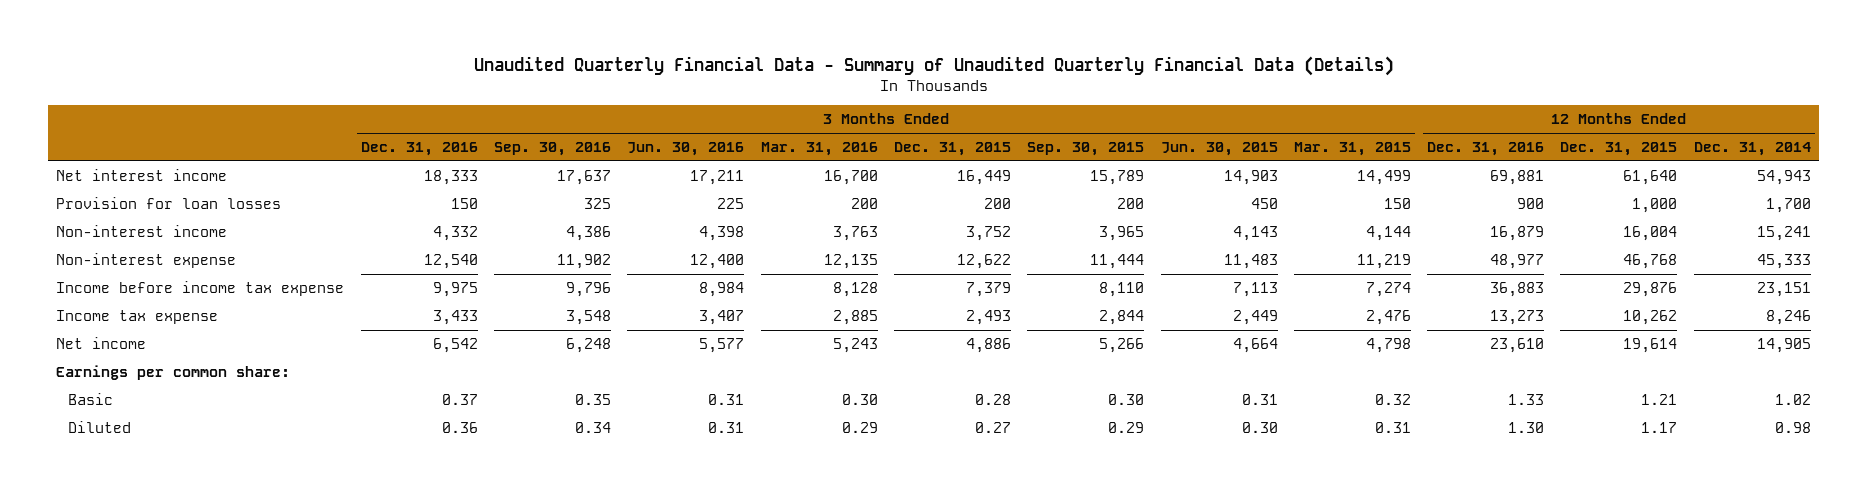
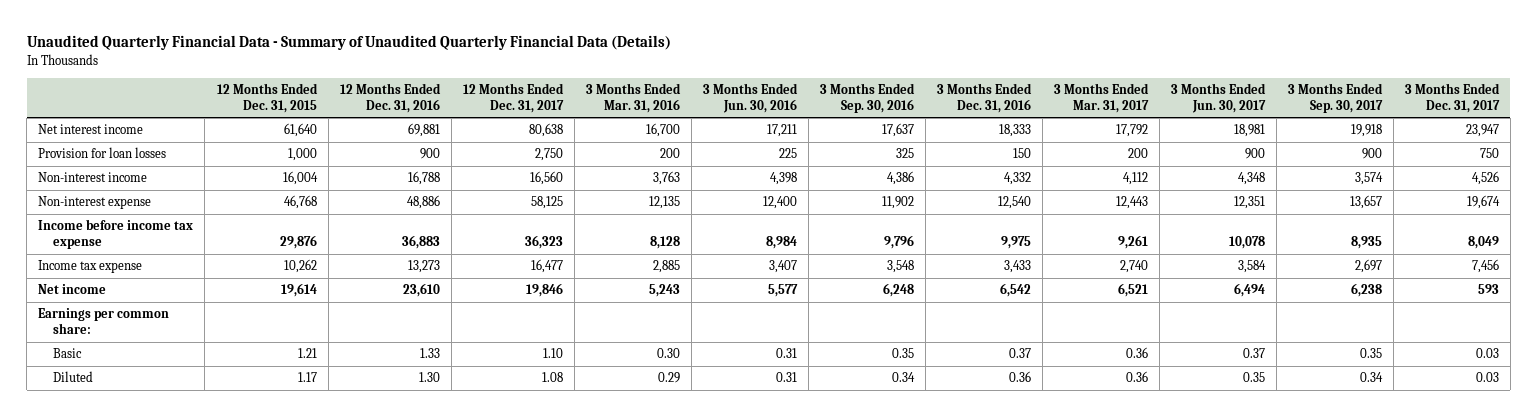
[893,141,1011,156] Dec. 31, 2015 -> none
[1027,141,1145,156] Sep. 30, 2015 -> none
[1160,141,1278,156] Jun. 30, 2015 -> none
[1293,141,1411,156] Mar. 31, 2015 -> none
[1693,141,1811,156] Dec. 31, 2014 -> none
none -> [462,82,564,113] 12 Months Ended Dec. 31, 2017
none -> [1053,82,1149,113] 3 Months Ended Mar. 31, 2017
none -> [1170,82,1266,113] 3 Months Ended Jun. 30, 2017
none -> [1287,82,1383,113] 3 Months Ended Sep. 30, 2017
none -> [1404,82,1500,113] 3 Months Ended Dec. 31, 2017
[1490,225,1545,241] 16,879 -> [407,171,440,186] 16,788
[1490,253,1545,269] 48,977 -> [406,195,440,210] 48,886

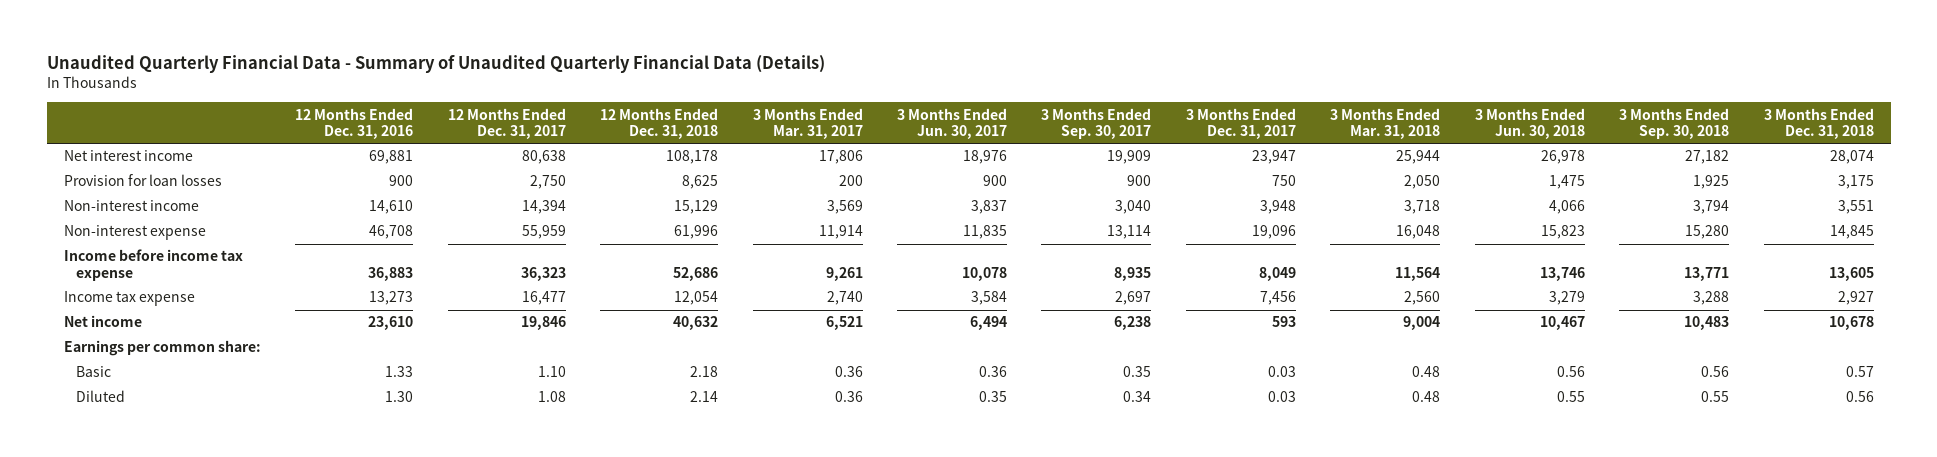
[216,82,318,113] 12 Months Ended Dec. 31, 2015 -> none
[585,82,681,113] 3 Months Ended Mar. 31, 2016 -> none
[702,82,798,113] 3 Months Ended Jun. 30, 2016 -> none
[819,82,915,113] 3 Months Ended Sep. 30, 2016 -> none
[936,82,1032,113] 3 Months Ended Dec. 31, 2016 -> none
none -> [600,107,719,140] 12 Months Ended Dec. 31, 2018
none -> [1330,107,1441,140] 3 Months Ended Mar. 31, 2018
none -> [1474,107,1585,140] 3 Months Ended Jun. 30, 2018
none -> [1619,107,1730,140] 3 Months Ended Sep. 30, 2018
none -> [1763,107,1874,140] 3 Months Ended Dec. 31, 2018
[1115,124,1148,138] 17,792 -> [818,150,863,165] 17,806
[1233,124,1265,138] 18,981 -> [962,150,1007,165] 18,976
[1350,124,1382,138] 19,918 -> [1107,150,1152,165] 19,909
[407,171,440,186] 16,788 -> [369,200,414,215] 14,610
[529,171,563,186] 16,560 -> [521,200,566,215] 14,394
[1122,172,1148,186] 4,112 -> [826,200,863,215] 3,569
[1237,172,1265,186] 4,348 -> [970,200,1007,215] 3,837
[1354,172,1383,186] 3,574 -> [1115,200,1152,215] 3,040
[1471,171,1499,186] 4,526 -> [1259,200,1296,215] 3,948
[406,195,440,210] 48,886 -> [369,225,414,240] 46,708
[530,196,563,210] 58,125 -> [521,225,566,240] 55,959
[1115,196,1148,210] 12,443 -> [818,225,863,240] 11,914
[1233,196,1265,210] 12,351 -> [962,225,1007,240] 11,835
[1349,195,1382,210] 13,657 -> [1107,225,1152,240] 13,114
[1466,195,1500,210] 19,674 -> [1251,225,1296,240] 19,096
[1242,348,1265,359] 0.37 -> [978,366,1007,378] 0.36

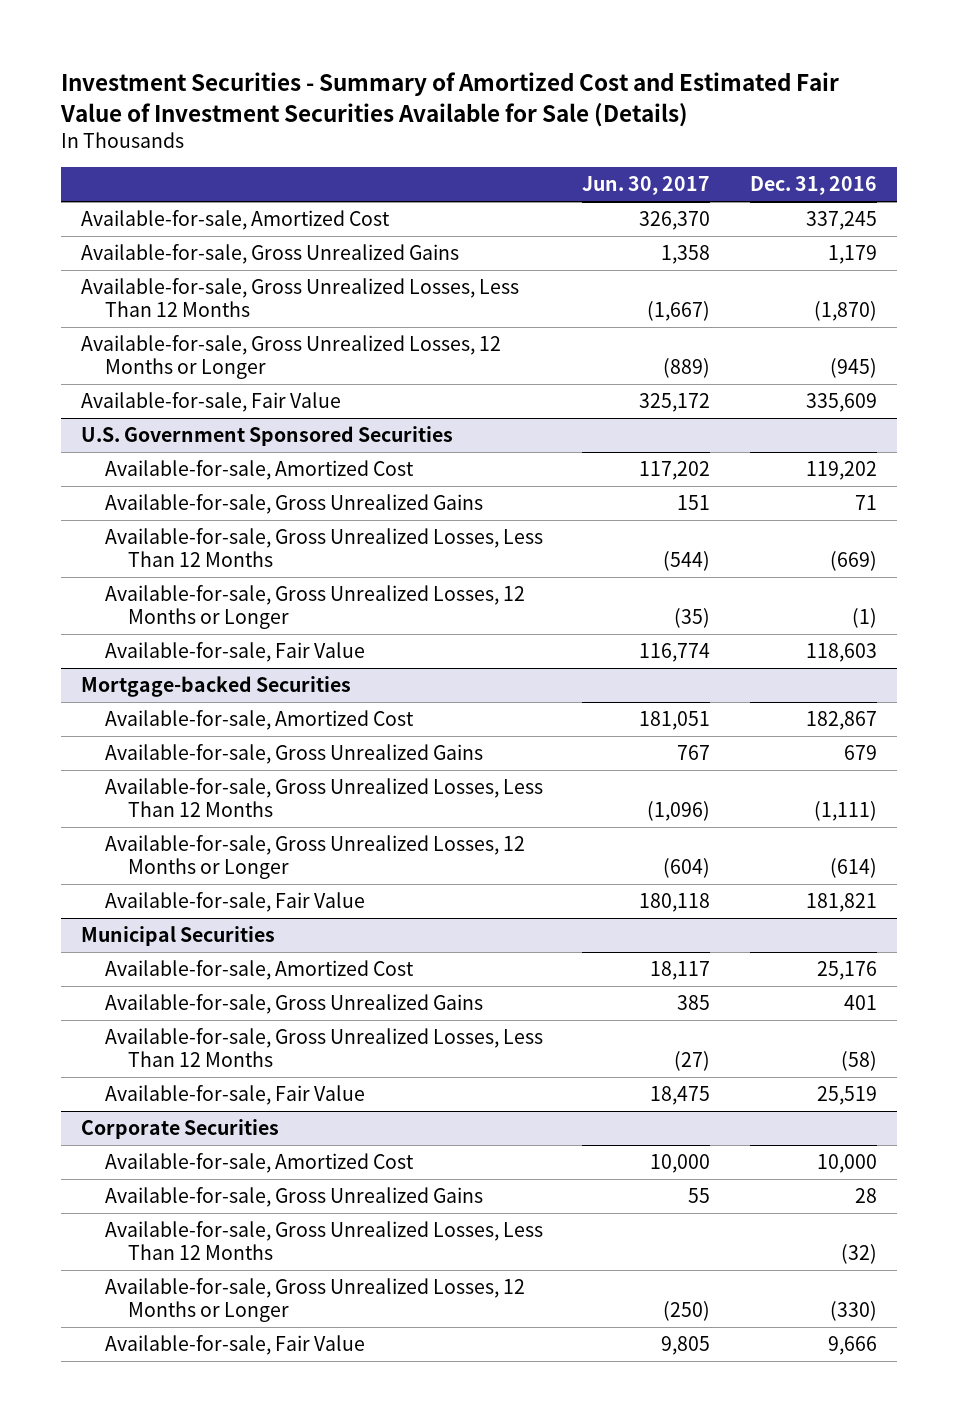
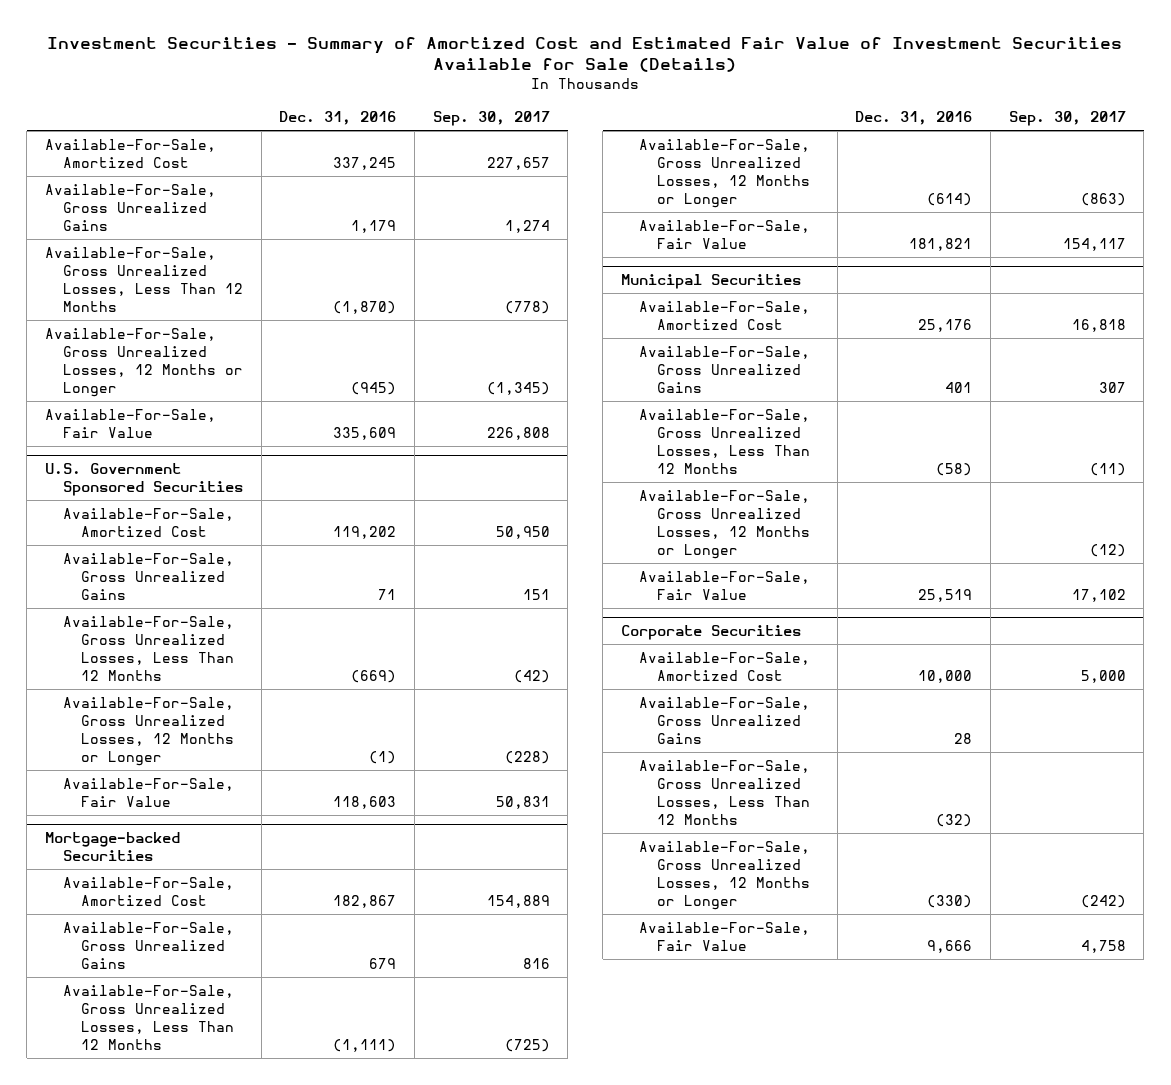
[582,176,711,196] Jun. 30, 2017 -> none
none -> [432,111,550,127] Sep. 30, 2017
[80,210,390,231] Available-for-sale, Amortized Cost -> [45,138,217,168] Available-For-Sale, Amortized Cost
[80,244,459,265] Available-for-sale, Gross Unrealized Gains -> [45,183,217,231] Available-For-Sale, Gross Unrealized Gains
[80,278,519,317] Available-for-sale, Gross Unrealized Losses, Less Than 12 Months -> [45,246,243,312] Available-For-Sale, Gross Unrealized Losses, Less Than 12 Months
[80,335,501,379] Available-for-sale, Gross Unrealized Losses, 12 Months or Longer -> [45,327,243,397] Available-For-Sale, Gross Unrealized Losses, 12 Months or Longer
[80,392,341,413] Available-for-sale, Fair Value -> [45,408,217,438] Available-For-Sale, Fair Value
[104,460,414,481] Available-for-sale, Amortized Cost -> [62,507,234,537] Available-For-Sale, Amortized Cost
[104,494,483,515] Available-for-sale, Gross Unrealized Gains -> [62,552,234,600] Available-For-Sale, Gross Unrealized Gains
[104,528,543,567] Available-for-sale, Gross Unrealized Losses, Less Than 12 Months -> [62,615,234,681] Available-For-Sale, Gross Unrealized Losses, Less Than 12 Months
[104,585,525,629] Available-for-sale, Gross Unrealized Losses, 12 Months or Longer -> [62,696,234,766] Available-For-Sale, Gross Unrealized Losses, 12 Months or Longer
[104,642,365,663] Available-for-sale, Fair Value -> [62,777,234,807] Available-For-Sale, Fair Value
[104,710,414,731] Available-for-sale, Amortized Cost -> [62,876,234,906] Available-For-Sale, Amortized Cost
[104,744,483,765] Available-for-sale, Gross Unrealized Gains -> [62,921,234,969] Available-For-Sale, Gross Unrealized Gains
[104,778,543,817] Available-for-sale, Gross Unrealized Losses, Less Than 12 Months -> [62,984,234,1050] Available-For-Sale, Gross Unrealized Losses, Less Than 12 Months
[104,835,525,879] Available-for-sale, Gross Unrealized Losses, 12 Months or Longer -> [638,138,810,208] Available-For-Sale, Gross Unrealized Losses, 12 Months or Longer
[104,892,365,913] Available-for-sale, Fair Value -> [638,219,810,249] Available-For-Sale, Fair Value
[104,960,414,981] Available-for-sale, Amortized Cost -> [638,300,810,330] Available-For-Sale, Amortized Cost
[104,994,483,1015] Available-for-sale, Gross Unrealized Gains -> [638,345,810,393] Available-For-Sale, Gross Unrealized Gains
[104,1028,543,1067] Available-for-sale, Gross Unrealized Losses, Less Than 12 Months -> [638,408,810,474] Available-For-Sale, Gross Unrealized Losses, Less Than 12 Months
none -> [638,489,810,559] Available-For-Sale, Gross Unrealized Losses, 12 Months or Longer
[104,1085,365,1106] Available-for-sale, Fair Value -> [638,570,810,600] Available-For-Sale, Fair Value
[104,1153,414,1174] Available-for-sale, Amortized Cost -> [638,651,810,681] Available-For-Sale, Amortized Cost
[104,1187,483,1208] Available-for-sale, Gross Unrealized Gains -> [638,696,810,744] Available-For-Sale, Gross Unrealized Gains
[104,1221,543,1260] Available-for-sale, Gross Unrealized Losses, Less Than 12 Months -> [638,759,810,825] Available-For-Sale, Gross Unrealized Losses, Less Than 12 Months
[104,1278,525,1322] Available-for-sale, Gross Unrealized Losses, 12 Months or Longer -> [638,840,810,910] Available-For-Sale, Gross Unrealized Losses, 12 Months or Longer
[104,1335,365,1356] Available-for-sale, Fair Value -> [638,921,810,951] Available-For-Sale, Fair Value

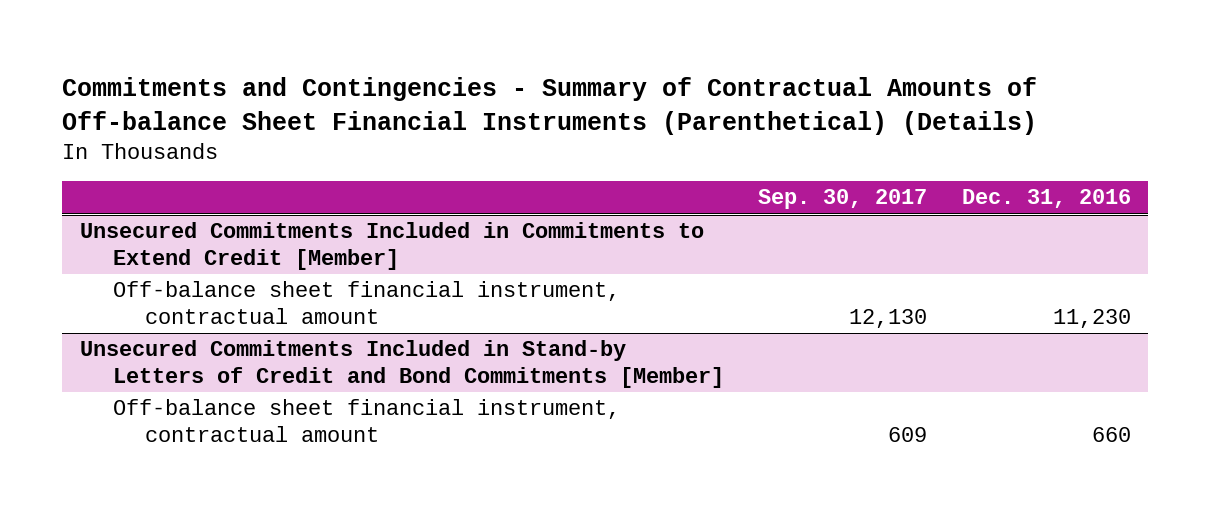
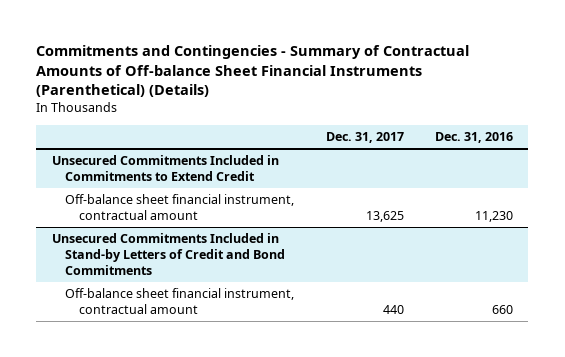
[758,189,928,210] Sep. 30, 2017 -> none
none -> [325,132,404,144] Dec. 31, 2017
[79,222,704,271] Unsecured Commitments Included in Commitments to Extend Credit [Member] -> [52,155,280,181] Unsecured Commitments Included in Commitments to Extend Credit
[79,340,724,389] Unsecured Commitments Included in Stand-by Letters of Credit and Bond Commitments [Member] -> [52,233,286,275] Unsecured Commitments Included in Stand-by Letters of Credit and Bond Commitments

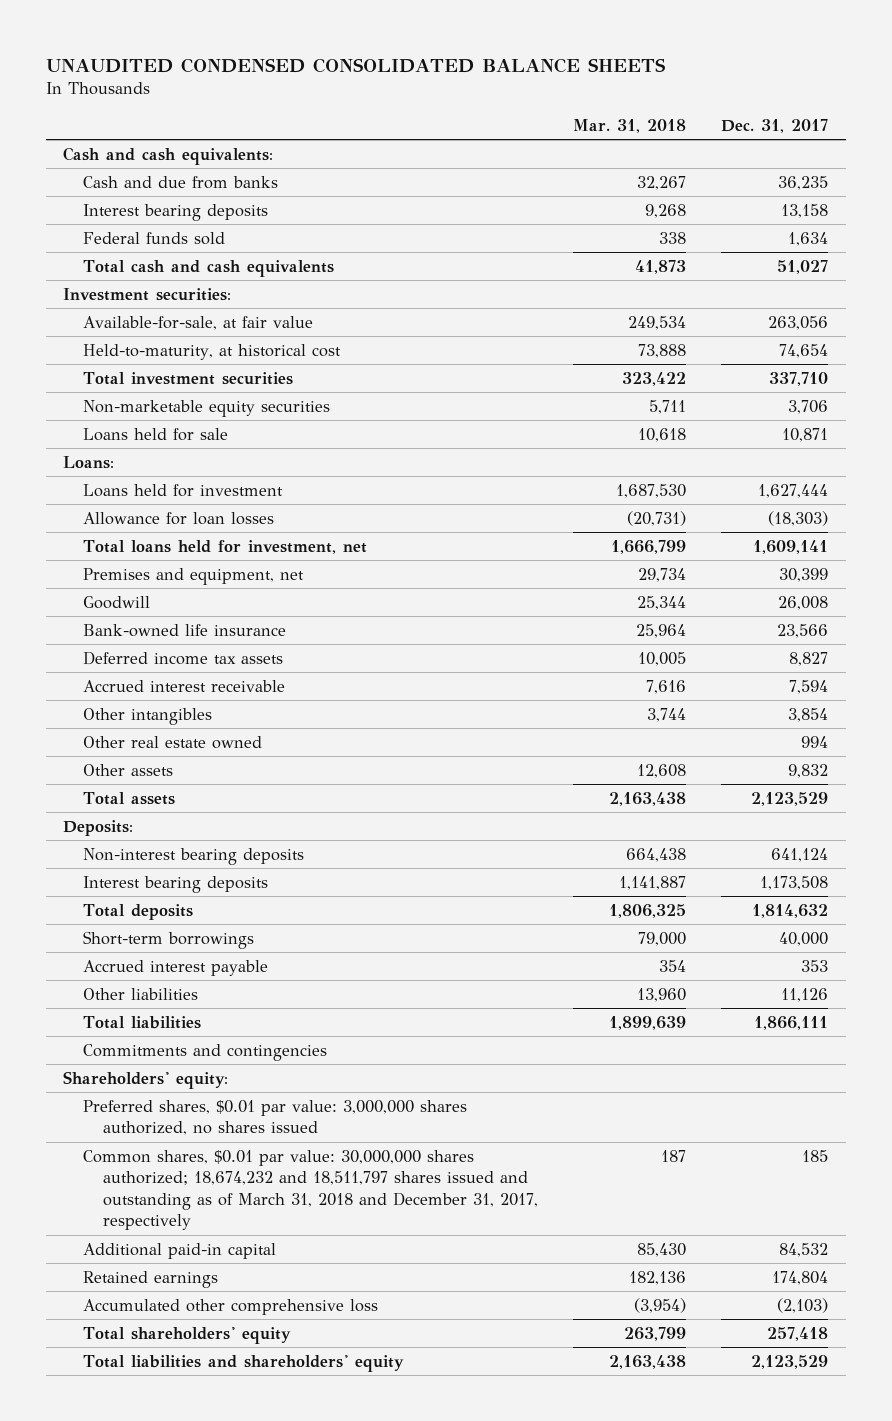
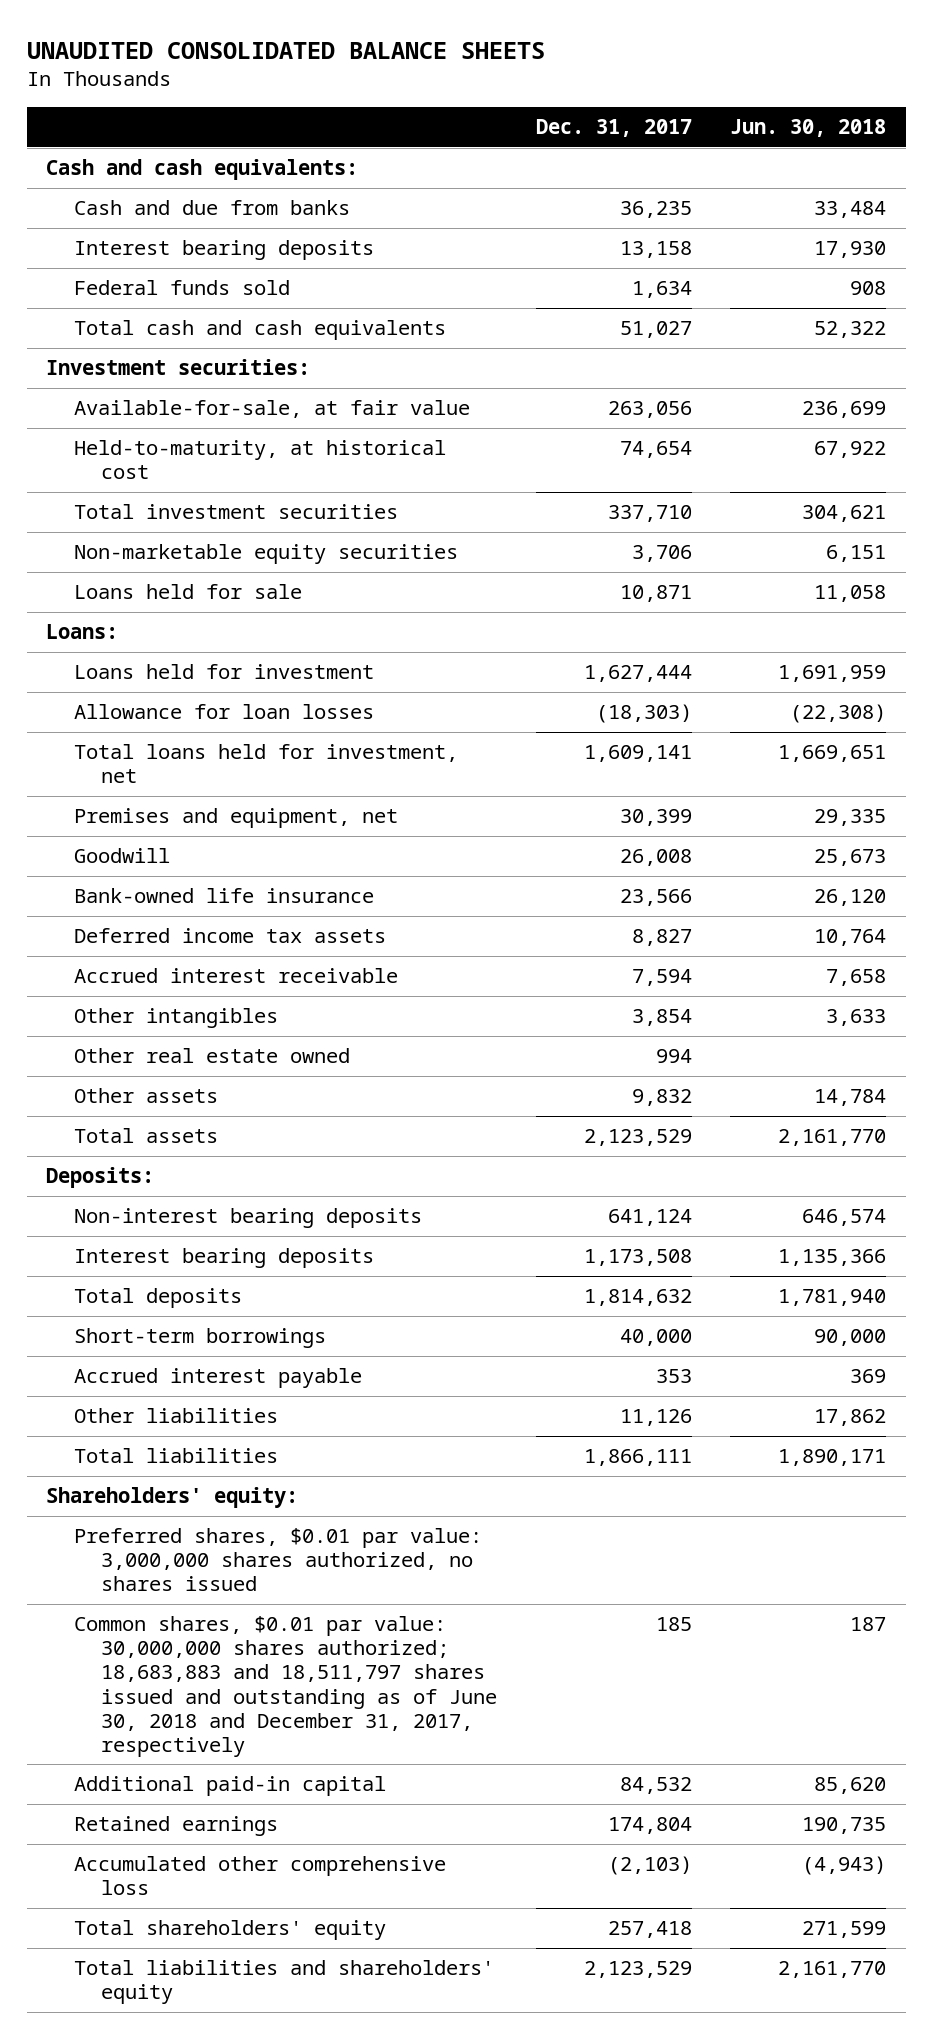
[45,57,666,73] UNAUDITED CONDENSED CONSOLIDATED BALANCE SHEETS -> [26,41,545,59] UNAUDITED CONSOLIDATED BALANCE SHEETS
[573,118,687,133] Mar. 31, 2018 -> none
none -> [730,119,887,138] Jun. 30, 2018
[83,1043,328,1061] Commitments and contingencies -> none
[83,1149,539,1231] Common shares, $0.01 par value: 30,000,000 shares authorized; 18,674,232 and 18,511,797 shares issued and outstanding as of March 31, 2018 and December 31, 2017, respectively -> [73,1616,498,1757] Common shares, $0.01 par value: 30,000,000 shares authorized; 18,683,883 and 18,511,797 shares issued and outstanding as of June 30, 2018 and December 31, 2017, respectively

